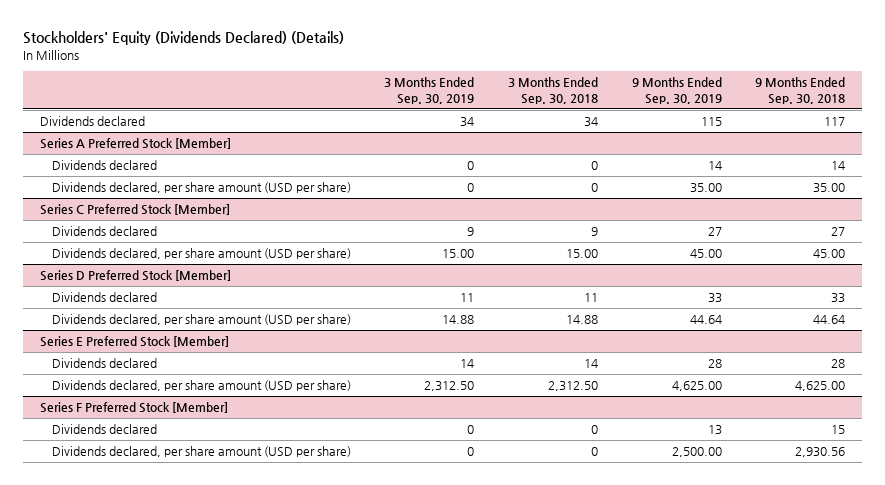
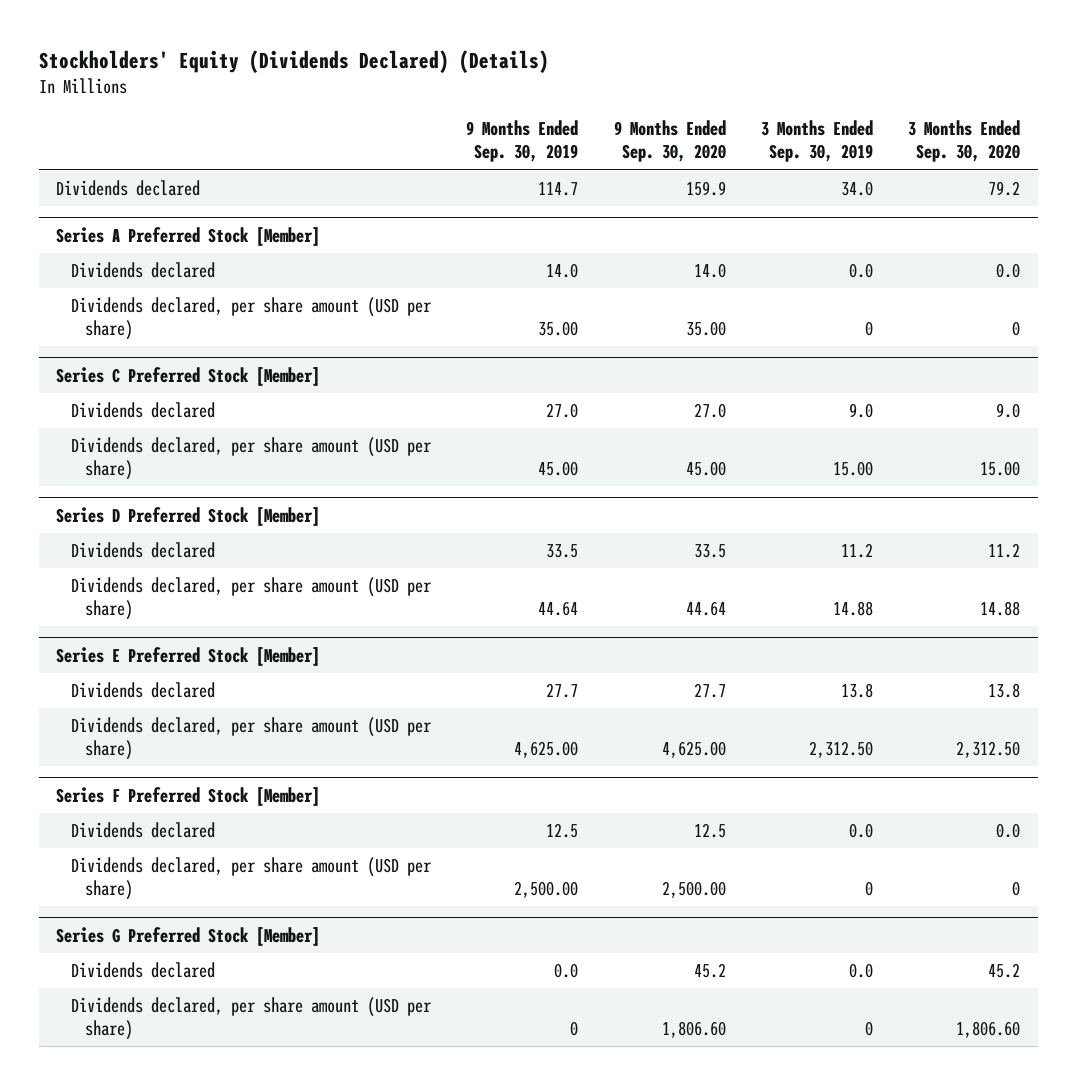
[507,77,598,104] 3 Months Ended Sep. 30, 2018 -> none
[755,77,846,104] 9 Months Ended Sep. 30, 2018 -> none
none -> [613,120,726,163] 9 Months Ended Sep. 30, 2020
none -> [908,120,1021,163] 3 Months Ended Sep. 30, 2020
[460,117,475,128] 34 -> [841,181,874,197] 34.0
[700,117,722,127] 115 -> [538,182,579,197] 114.7
[467,161,475,171] 0 -> [849,263,874,279] 0.0
[707,161,722,171] 14 -> [546,263,579,279] 14.0
[467,227,475,237] 9 -> [849,403,874,419] 9.0
[707,227,722,237] 27 -> [546,403,579,419] 27.0
[460,293,475,303] 11 -> [841,543,874,559] 11.2
[707,293,722,304] 33 -> [546,544,579,559] 33.5
[460,359,475,369] 14 -> [841,683,874,699] 13.8
[707,359,722,369] 28 -> [546,683,579,699] 27.7
[467,425,475,435] 0 -> [849,823,874,839] 0.0
[707,425,722,436] 13 -> [546,823,579,839] 12.5
none -> [56,926,321,946] Series G Preferred Stock [Member]
none -> [70,962,215,979] Dividends declared
none -> [70,997,431,1041] Dividends declared, per share amount (USD per share)

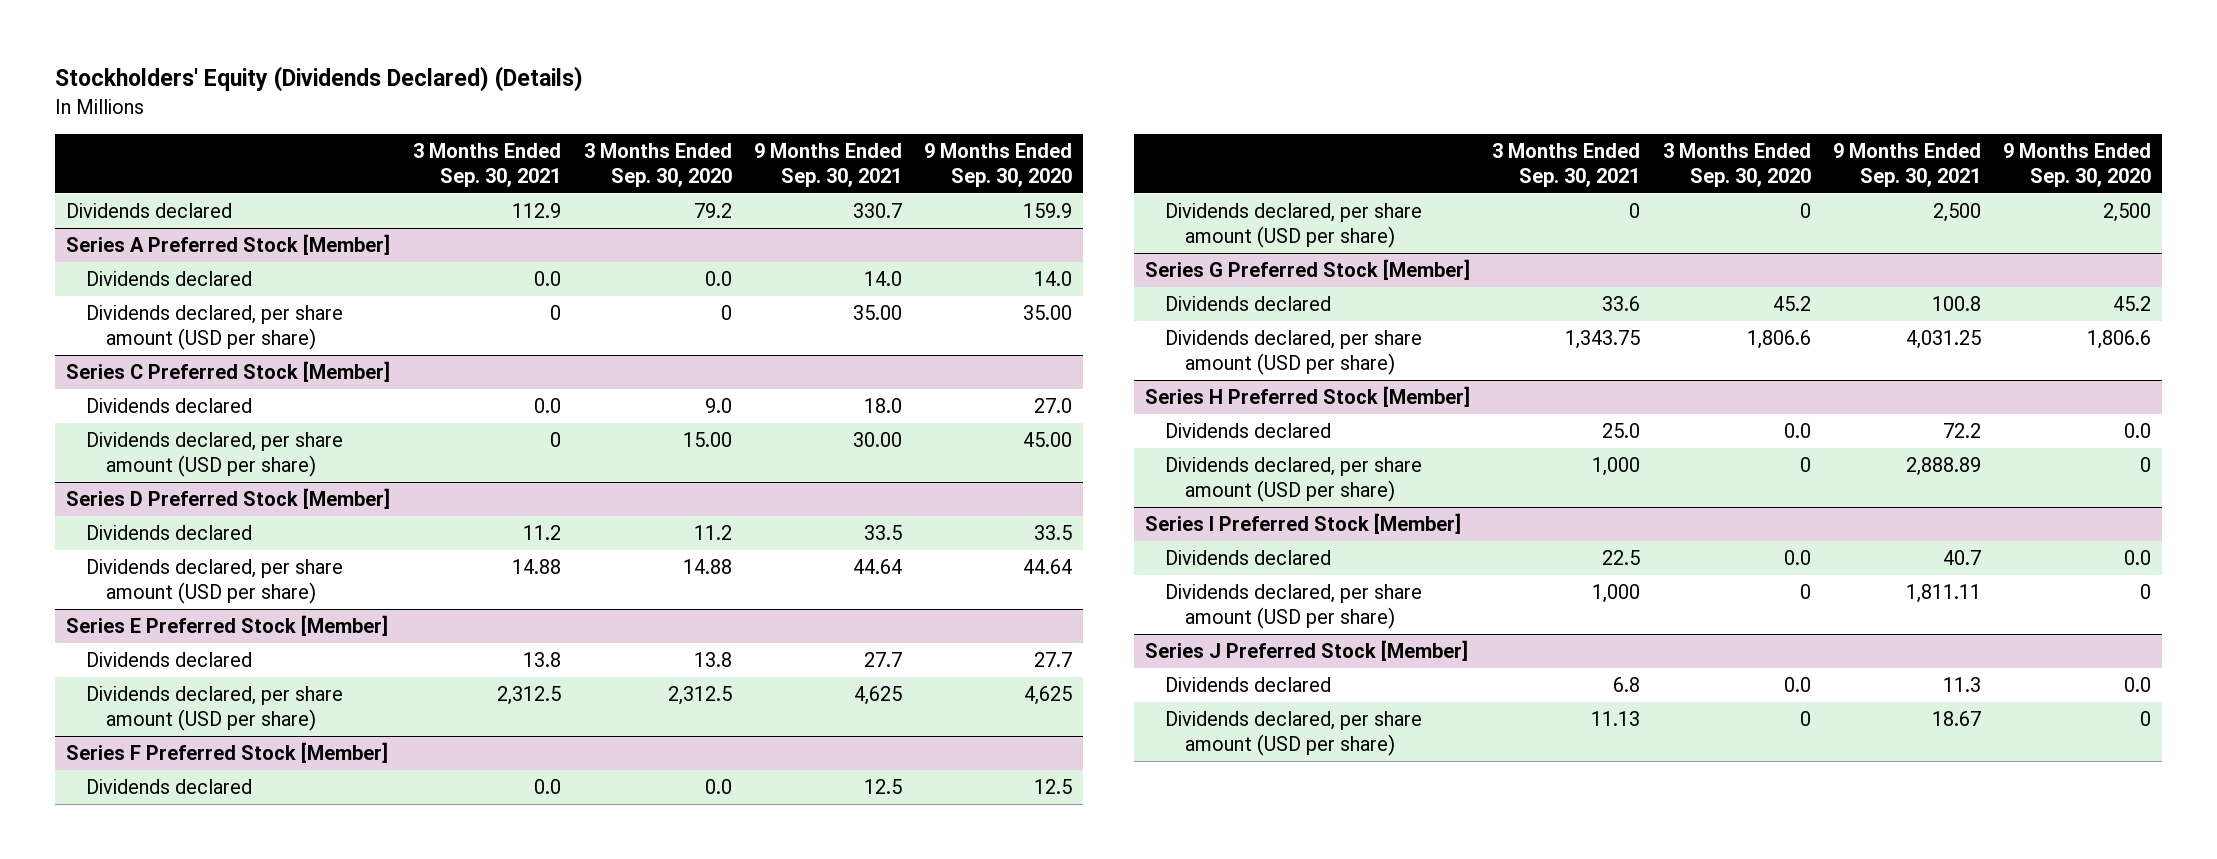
[466,120,579,163] 9 Months Ended Sep. 30, 2019 -> none
[761,120,874,163] 3 Months Ended Sep. 30, 2019 -> none
none -> [413,143,562,187] 3 Months Ended Sep. 30, 2021
none -> [753,143,902,187] 9 Months Ended Sep. 30, 2021
[661,741,726,759] 4,625.00 -> [1024,686,1073,706] 4,625
[956,741,1021,759] 2,312.50 -> [667,686,732,706] 2,312.5
[661,881,726,899] 2,500.00 -> [2103,203,2152,223] 2,500
[661,1021,726,1039] 1,806.60 -> [2087,330,2152,350] 1,806.6
[956,1021,1021,1039] 1,806.60 -> [1746,330,1811,350] 1,806.6
none -> [1145,386,1471,408] Series H Preferred Stock [Member]
none -> [1165,423,1332,439] Dividends declared
none -> [1165,457,1423,502] Dividends declared, per share amount (USD per share)
none -> [1145,513,1462,535] Series I Preferred Stock [Member]
none -> [1165,550,1332,566] Dividends declared
none -> [1165,584,1423,629] Dividends declared, per share amount (USD per share)
none -> [1145,640,1469,662] Series J Preferred Stock [Member]
none -> [1165,677,1332,693] Dividends declared
none -> [1165,711,1423,756] Dividends declared, per share amount (USD per share)

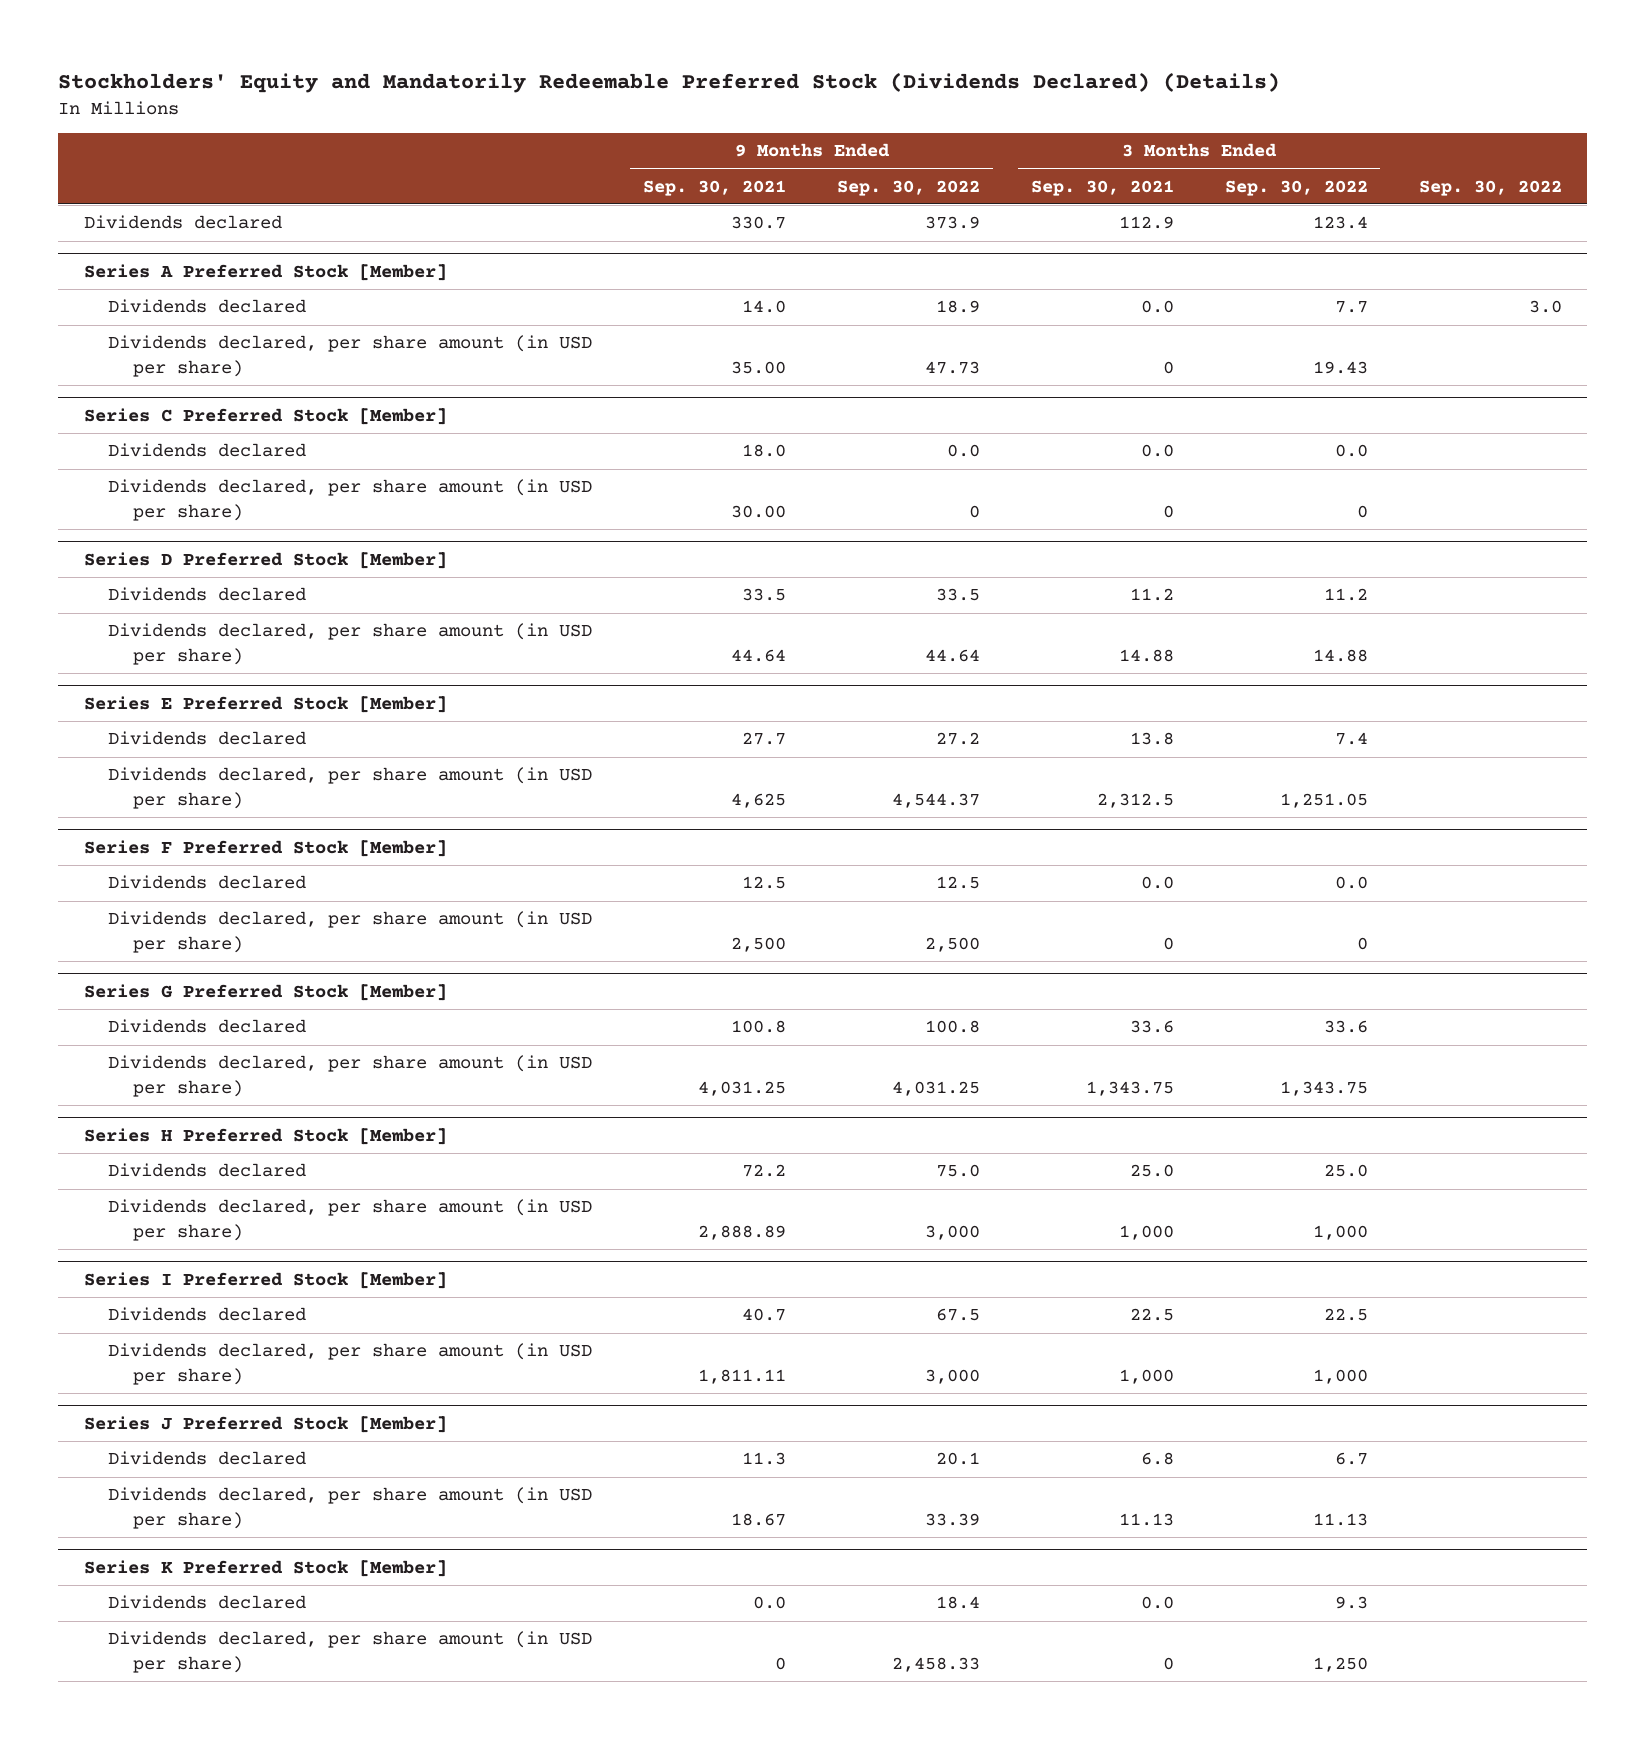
[54,66,583,93] Stockholders' Equity (Dividends Declared) (Details) -> [58,71,1281,93] Stockholders' Equity and Mandatorily Redeemable Preferred Stock (Dividends Declared) (Details)
[583,143,732,187] 3 Months Ended Sep. 30, 2020 -> none
[924,143,1073,187] 9 Months Ended Sep. 30, 2020 -> none
none -> [837,179,981,196] Sep. 30, 2022
none -> [1224,179,1368,196] Sep. 30, 2022
none -> [1418,179,1562,196] Sep. 30, 2022
[86,305,344,350] Dividends declared, per share amount (USD per share) -> [108,335,593,377] Dividends declared, per share amount (in USD per share)
[86,432,344,477] Dividends declared, per share amount (USD per share) -> [108,479,593,521] Dividends declared, per share amount (in USD per share)
[86,559,344,604] Dividends declared, per share amount (USD per share) -> [108,623,593,665] Dividends declared, per share amount (in USD per share)
[86,686,344,731] Dividends declared, per share amount (USD per share) -> [108,767,593,809] Dividends declared, per share amount (in USD per share)
[1165,203,1423,248] Dividends declared, per share amount (USD per share) -> [108,911,593,953] Dividends declared, per share amount (in USD per share)
[1165,330,1423,375] Dividends declared, per share amount (USD per share) -> [108,1055,593,1097] Dividends declared, per share amount (in USD per share)
[1165,457,1423,502] Dividends declared, per share amount (USD per share) -> [108,1199,593,1241] Dividends declared, per share amount (in USD per share)
[1165,584,1423,629] Dividends declared, per share amount (USD per share) -> [108,1343,593,1385] Dividends declared, per share amount (in USD per share)
[1165,711,1423,756] Dividends declared, per share amount (USD per share) -> [108,1487,593,1529] Dividends declared, per share amount (in USD per share)
none -> [83,1559,447,1577] Series K Preferred Stock [Member]
none -> [108,1595,307,1610] Dividends declared
none -> [108,1631,593,1673] Dividends declared, per share amount (in USD per share)

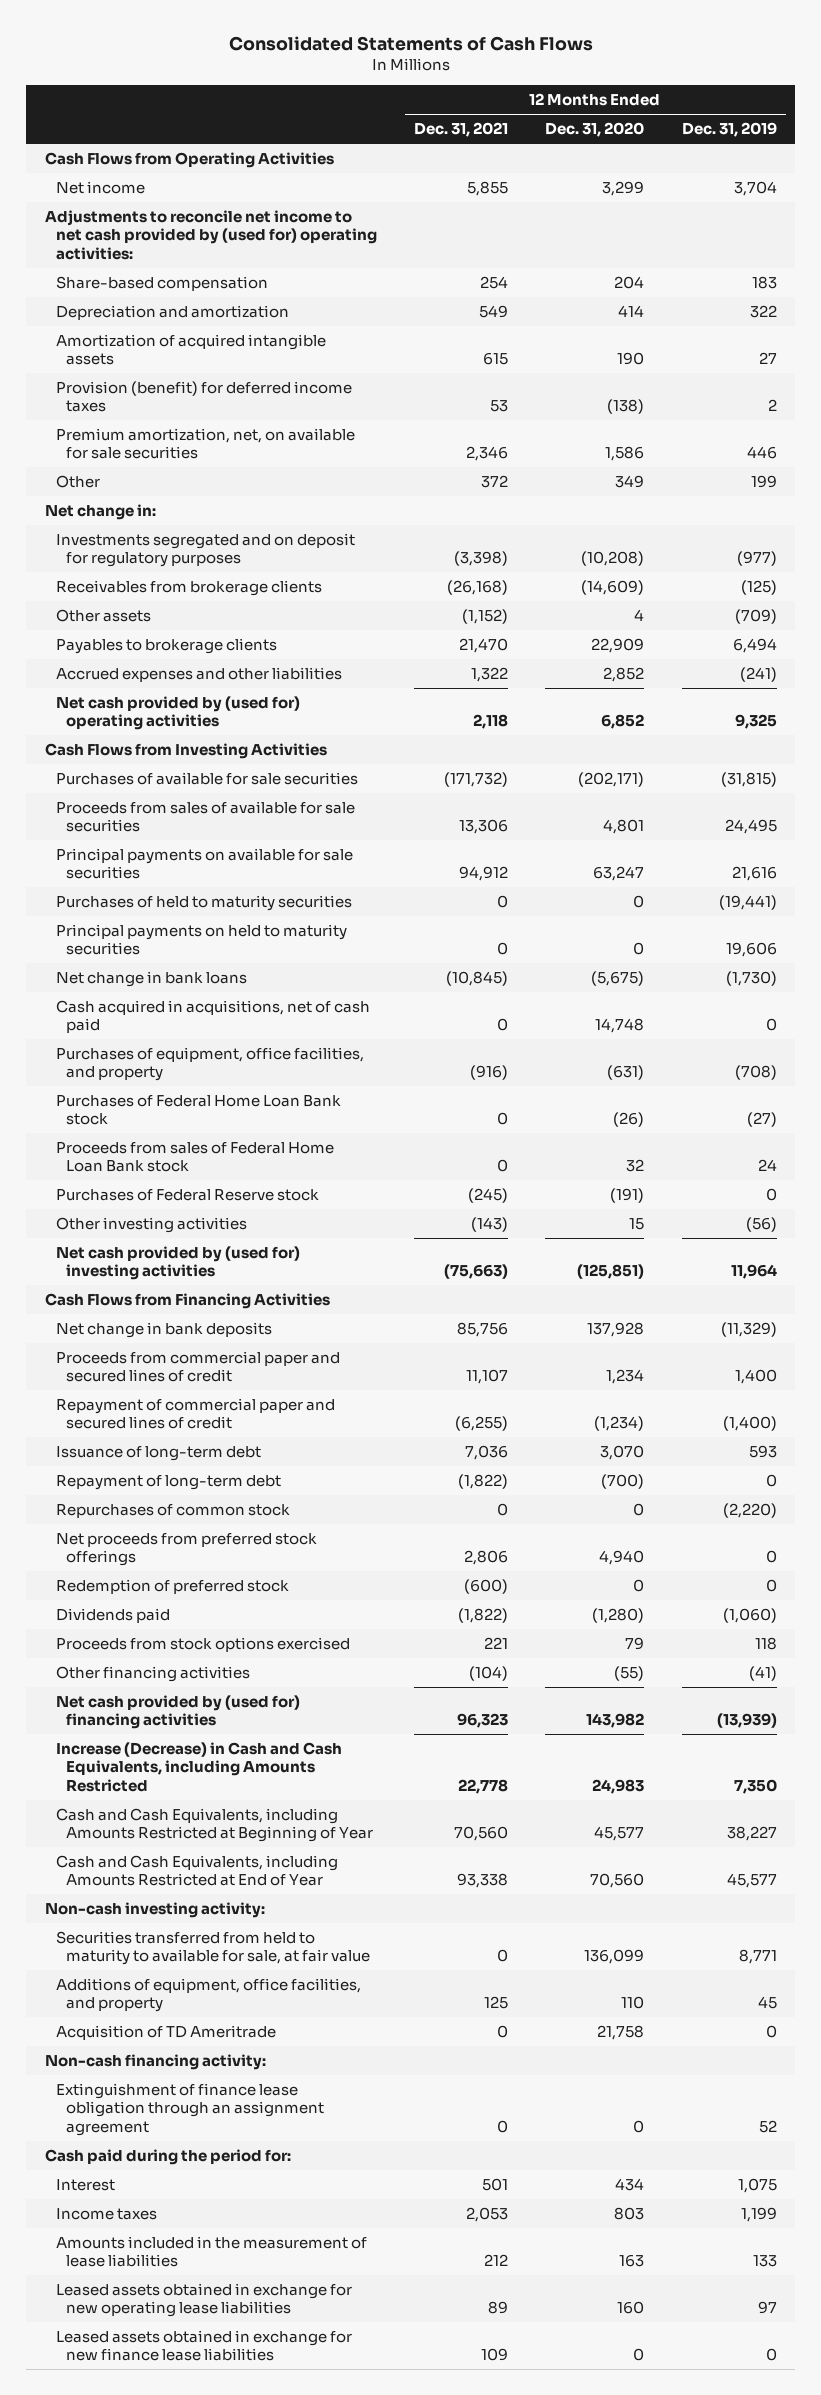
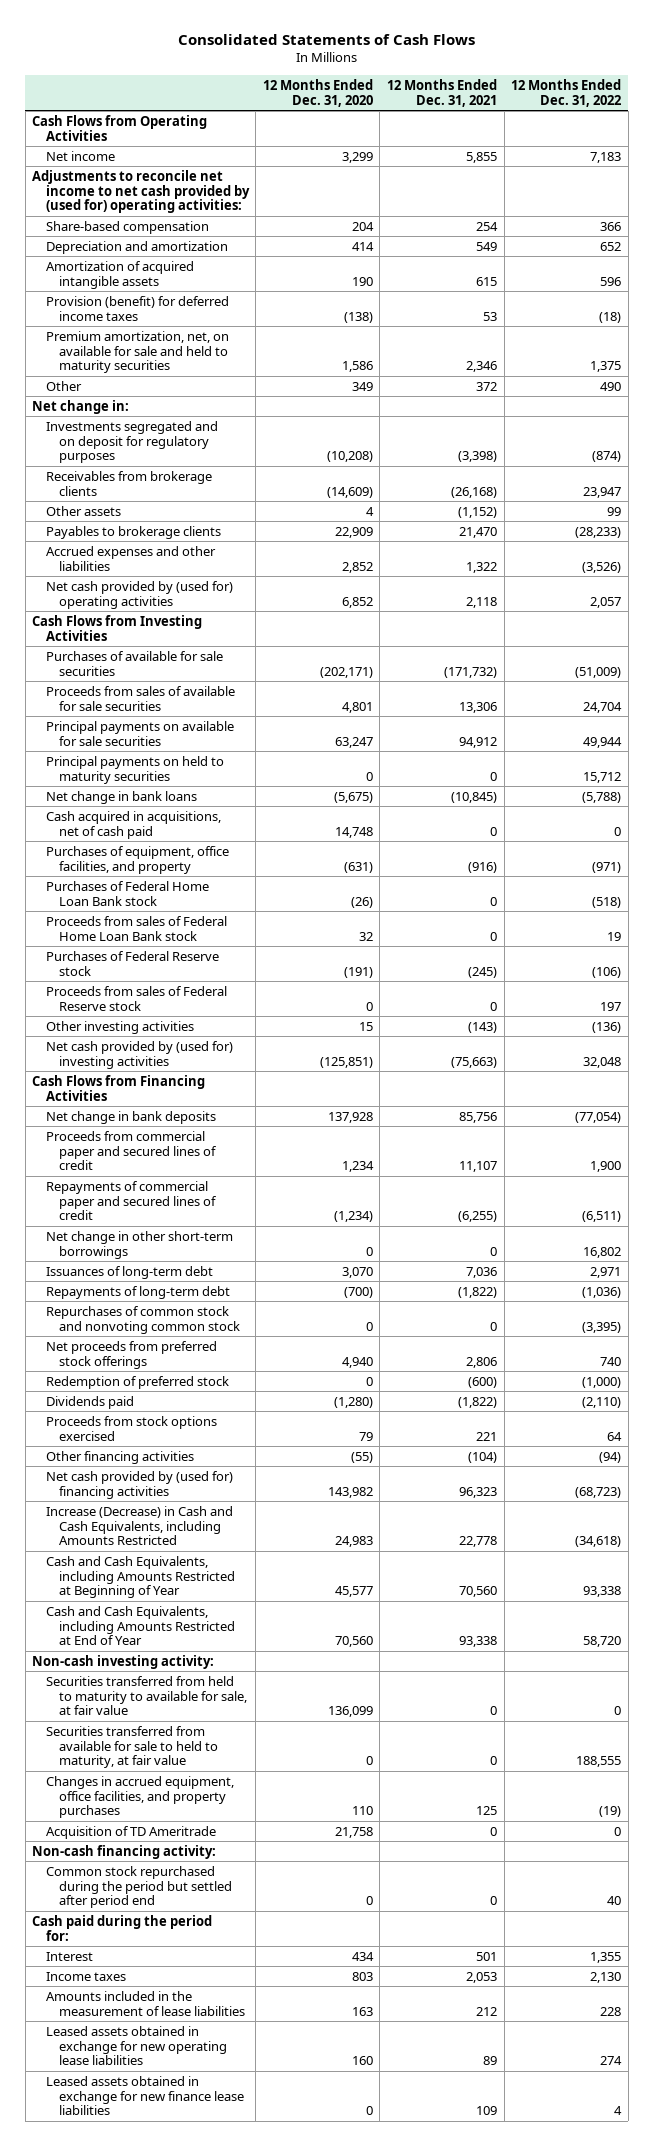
[681,122,777,138] Dec. 31, 2019 -> none
none -> [511,78,622,107] 12 Months Ended Dec. 31, 2022
[55,428,355,460] Premium amortization, net, on available for sale securities -> [45,330,229,374] Premium amortization, net, on available for sale and held to maturity securities
[55,895,352,912] Purchases of held to maturity securities -> none
none -> [45,985,227,1011] Proceeds from sales of Federal Reserve stock
[55,1398,335,1430] Repayment of commercial paper and secured lines of credit -> [45,1180,218,1221] Repayments of commercial paper and secured lines of credit
none -> [45,1230,233,1259] Net change in other short-term borrowings
[55,1446,261,1462] Issuance of long-term debt -> [45,1265,213,1279] Issuances of long-term debt
[55,1475,281,1491] Repayment of long-term debt -> [45,1285,230,1299] Repayments of long-term debt
[55,1504,290,1519] Repurchases of common stock -> [45,1305,241,1334] Repurchases of common stock and nonvoting common stock
none -> [45,1725,219,1769] Securities transferred from available for sale to held to maturity, at fair value
[55,1978,361,2013] Additions of equipment, office facilities, and property -> [45,1775,234,1819] Changes in accrued equipment, office facilities, and property purchases
[55,2083,325,2136] Extinguishment of finance lease obligation through an assignment agreement -> none
none -> [45,1865,233,1909] Common stock repurchased during the period but settled after period end

